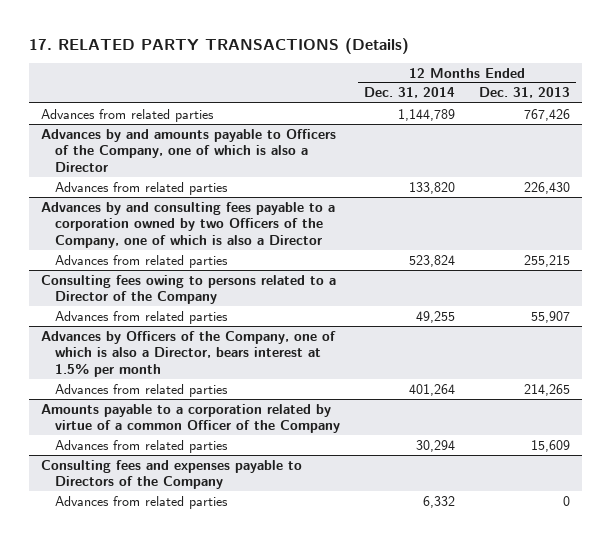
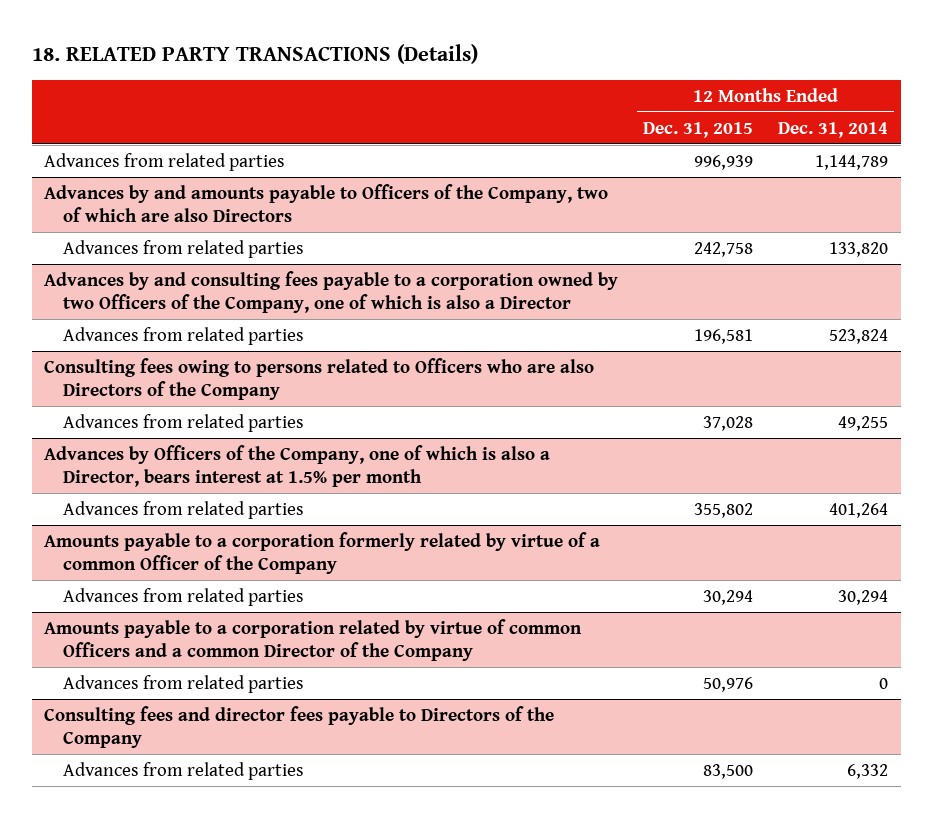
[28,37,409,54] 17. RELATED PARTY TRANSACTIONS (Details) -> [31,44,478,65] 18. RELATED PARTY TRANSACTIONS (Details)
[479,87,571,99] Dec. 31, 2013 -> none
none -> [643,121,754,138] Dec. 31, 2015
[41,128,337,172] Advances by and amounts payable to Officers of the Company, one of which is also a Director -> [44,183,609,222] Advances by and amounts payable to Officers of the Company, two of which are also Directors
[41,274,337,305] Consulting fees owing to persons related to a Director of the Company -> [44,357,595,400] Consulting fees owing to persons related to Officers who are also Directors of the Company
[41,403,340,434] Amounts payable to a corporation related by virtue of a common Officer of the Company -> [44,531,601,574] Amounts payable to a corporation formerly related by virtue of a common Officer of the Company
none -> [44,618,583,661] Amounts payable to a corporation related by virtue of common Officers and a common Director of the Company
none -> [62,674,304,693] Advances from related parties
[41,459,303,490] Consulting fees and expenses payable to Directors of the Company -> [44,705,555,748] Consulting fees and director fees payable to Directors of the Company

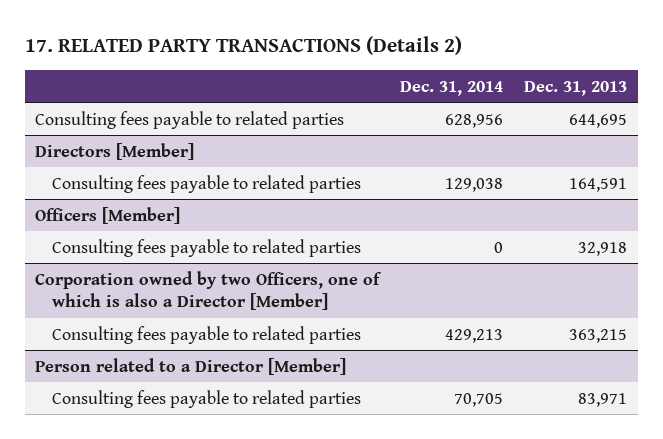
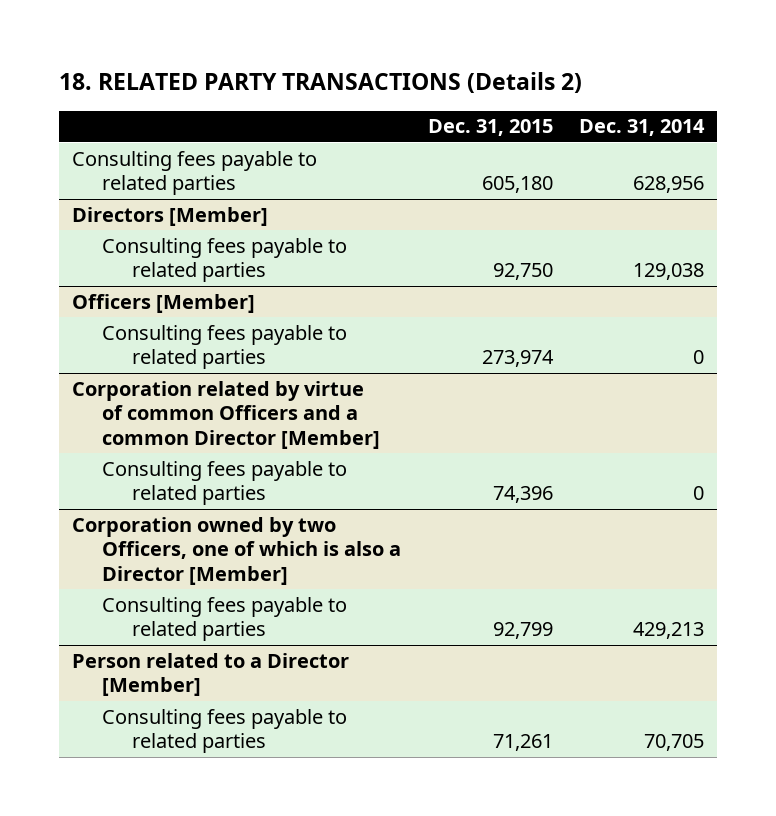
[24,36,462,56] 17. RELATED PARTY TRANSACTIONS (Details 2) -> [59,72,583,94] 18. RELATED PARTY TRANSACTIONS (Details 2)
[524,80,628,96] Dec. 31, 2013 -> none
none -> [427,119,553,137] Dec. 31, 2015
none -> [72,380,381,450] Corporation related by virtue of common Officers and a common Director [Member]
none -> [102,460,348,506] Consulting fees payable to related parties

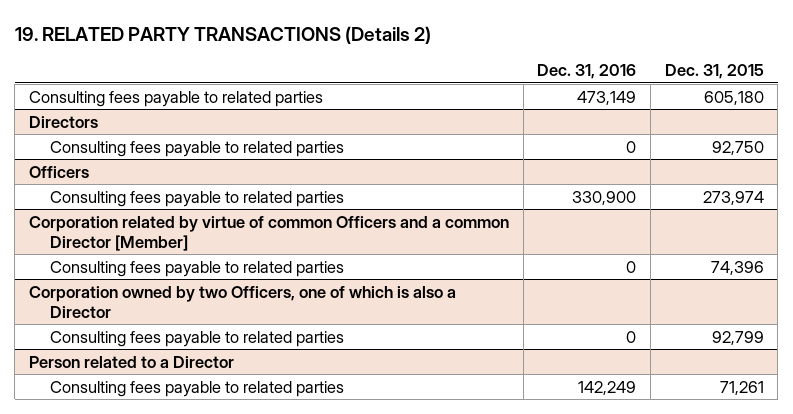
[59,72,583,94] 18. RELATED PARTY TRANSACTIONS (Details 2) -> [14,25,431,44] 19. RELATED PARTY TRANSACTIONS (Details 2)
[579,119,706,137] Dec. 31, 2014 -> none
none -> [537,64,637,80] Dec. 31, 2016
[72,206,269,226] Directors [Member] -> [28,115,98,128] Directors
[72,293,256,313] Officers [Member] -> [28,165,89,178] Officers
[72,516,402,586] Corporation owned by two Officers, one of which is also a Director [Member] -> [28,285,456,318] Corporation owned by two Officers, one of which is also a Director
[72,652,350,697] Person related to a Director [Member] -> [28,355,234,368] Person related to a Director

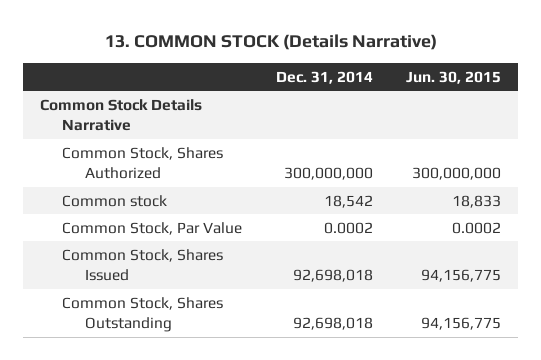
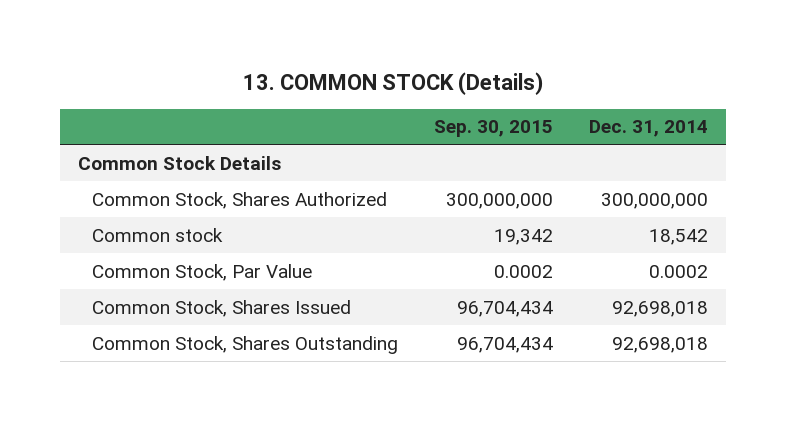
[104,34,437,51] 13. COMMON STOCK (Details Narrative) -> [243,71,544,95] 13. COMMON STOCK (Details)
[406,70,502,84] Jun. 30, 2015 -> none
none -> [433,120,553,138] Sep. 30, 2015
[39,98,202,131] Common Stock Details Narrative -> [78,155,282,170] Common Stock Details

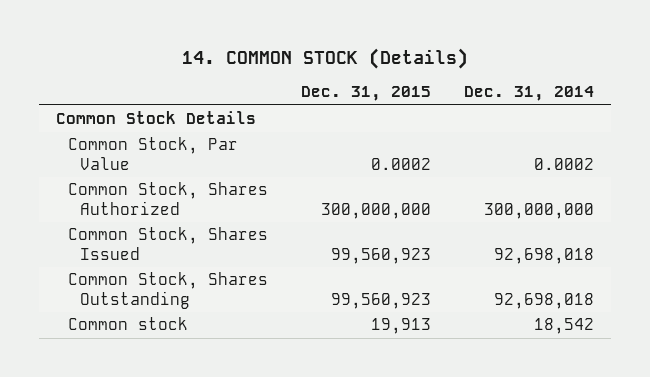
[243,71,544,95] 13. COMMON STOCK (Details) -> [182,47,469,69] 14. COMMON STOCK (Details)
[433,120,553,138] Sep. 30, 2015 -> none
none -> [301,86,432,102] Dec. 31, 2015
[91,191,387,209] Common Stock, Shares Authorized -> [67,182,268,216] Common Stock, Shares Authorized
[91,227,223,242] Common stock -> [67,317,188,331] Common stock

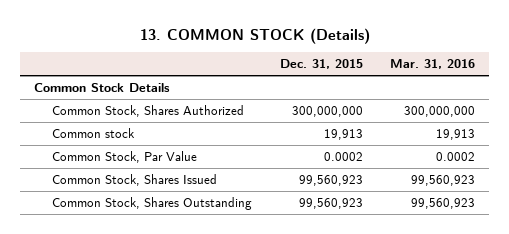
[182,47,469,69] 14. COMMON STOCK (Details) -> [139,27,370,44] 13. COMMON STOCK (Details)
[464,86,595,102] Dec. 31, 2014 -> none
none -> [390,59,476,70] Mar. 31, 2016
[67,317,188,331] Common stock -> [52,127,136,138] Common stock
[67,137,238,171] Common Stock, Par Value -> [52,150,198,163] Common Stock, Par Value

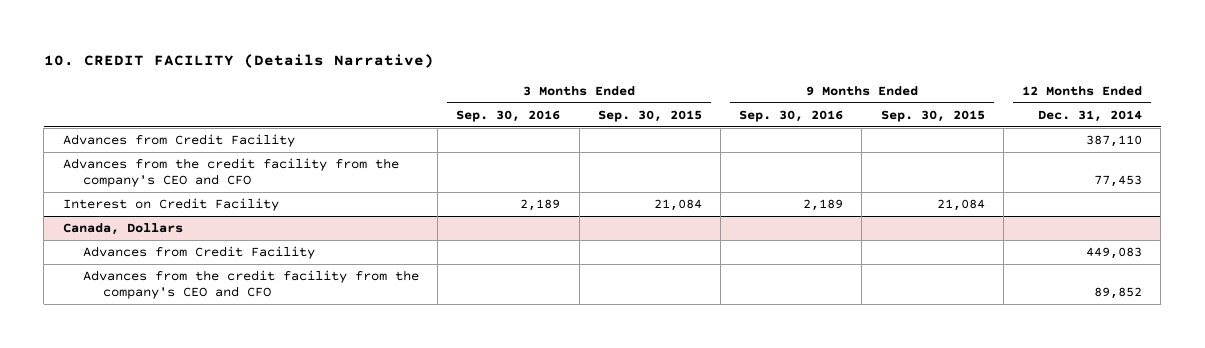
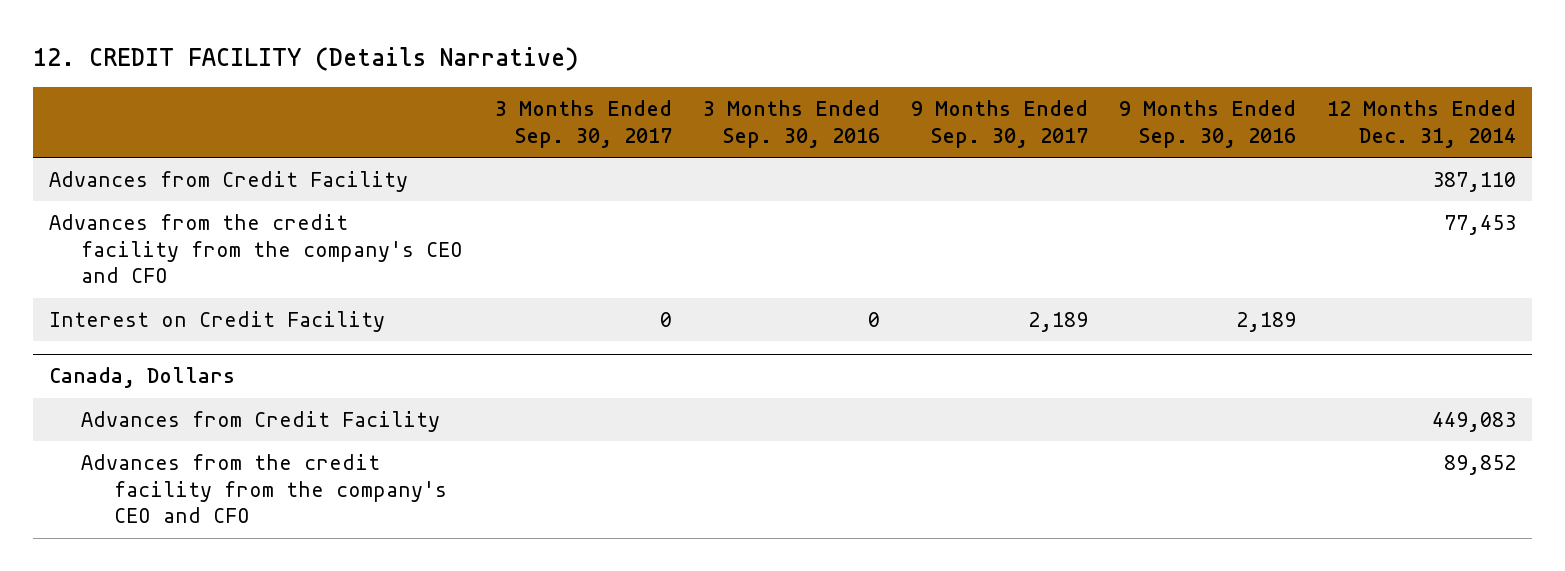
[43,54,434,69] 10. CREDIT FACILITY (Details Narrative) -> [33,47,579,72] 12. CREDIT FACILITY (Details Narrative)
[597,109,702,122] Sep. 30, 2015 -> none
[880,109,985,122] Sep. 30, 2015 -> none
none -> [494,100,672,149] 3 Months Ended Sep. 30, 2017
none -> [910,100,1088,149] 9 Months Ended Sep. 30, 2017
[520,198,561,211] 2,189 -> [867,311,880,327] 0

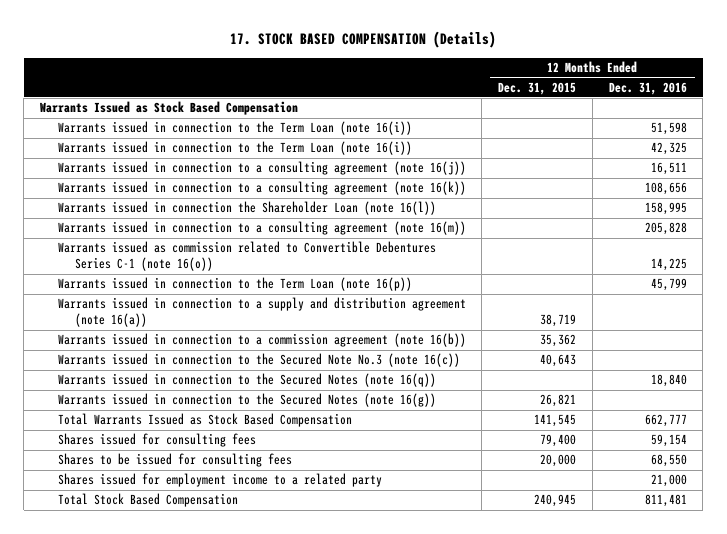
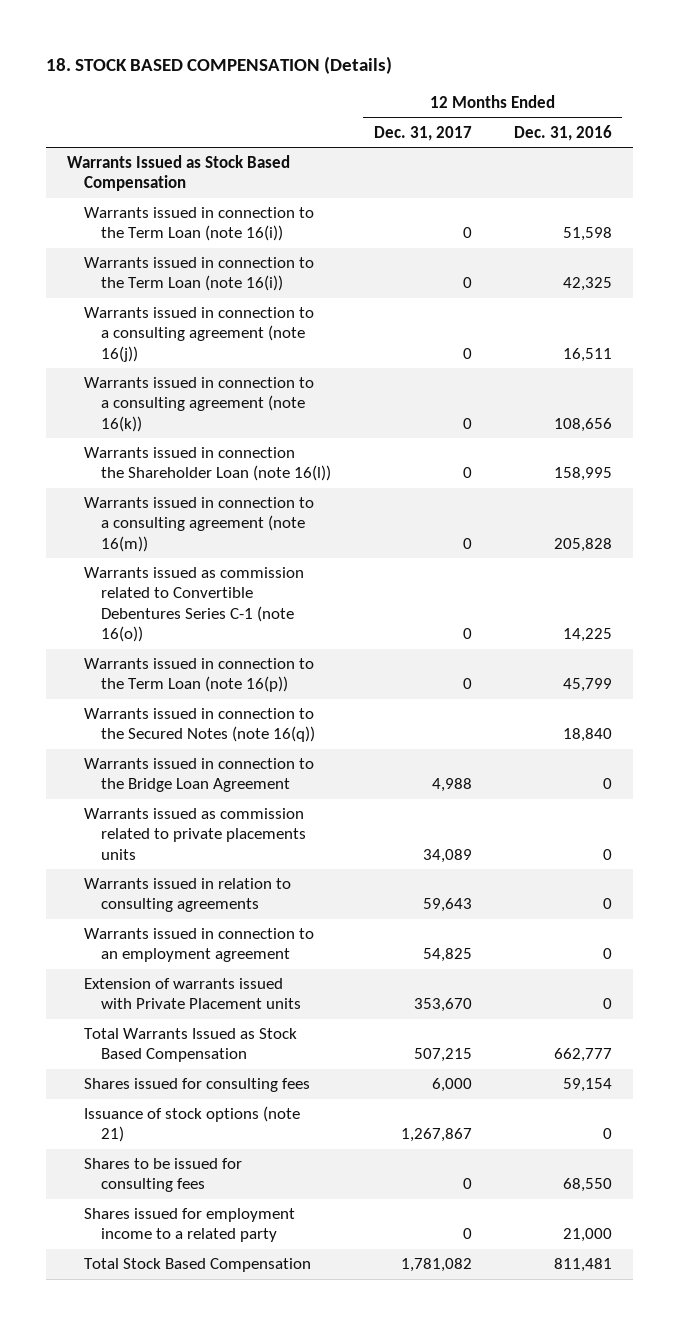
[230,31,497,49] 17. STOCK BASED COMPENSATION (Details) -> [46,56,393,75] 18. STOCK BASED COMPENSATION (Details)
[498,81,577,95] Dec. 31, 2015 -> none
none -> [373,125,472,141] Dec. 31, 2017
[57,297,466,328] Warrants issued in connection to a supply and distribution agreement (note 16(a)) -> none
[57,333,466,348] Warrants issued in connection to a commission agreement (note 16(b)) -> none
[57,353,460,368] Warrants issued in connection to the Secured Note No.3 (note 16(c)) -> none
[57,393,436,408] Warrants issued in connection to the Secured Notes (note 16(g)) -> none
none -> [84,758,315,793] Warrants issued in connection to the Bridge Loan Agreement
none -> [84,808,307,860] Warrants issued as commission related to private placements units
none -> [84,878,292,913] Warrants issued in relation to consulting agreements
none -> [84,928,315,963] Warrants issued in connection to an employment agreement
none -> [84,978,302,1010] Extension of warrants issued with Private Placement units
none -> [84,1106,301,1143] Issuance of stock options (note 21)

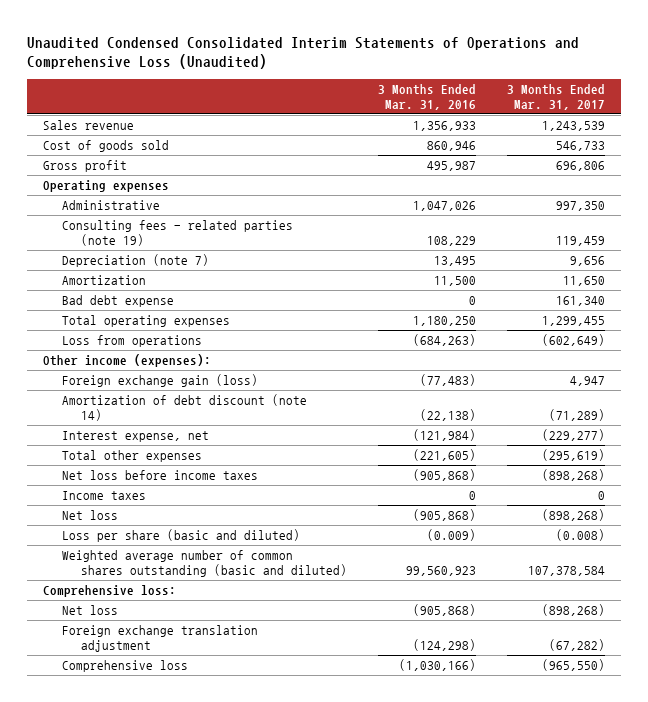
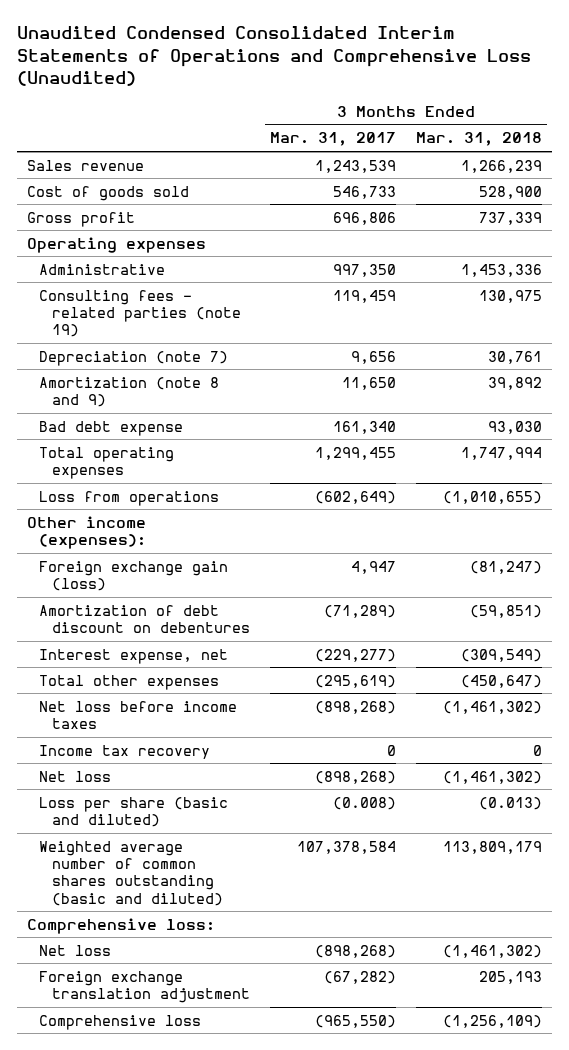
[377,83,476,110] 3 Months Ended Mar. 31, 2016 -> none
none -> [415,132,542,147] Mar. 31, 2018
[61,275,146,286] Amortization -> [39,376,220,408] Amortization (note 8 and 9)
[61,394,307,422] Amortization of debt discount (note 14) -> [39,604,250,634] Amortization of debt discount on debentures
[61,491,146,501] Income taxes -> [39,744,211,759] Income tax recovery

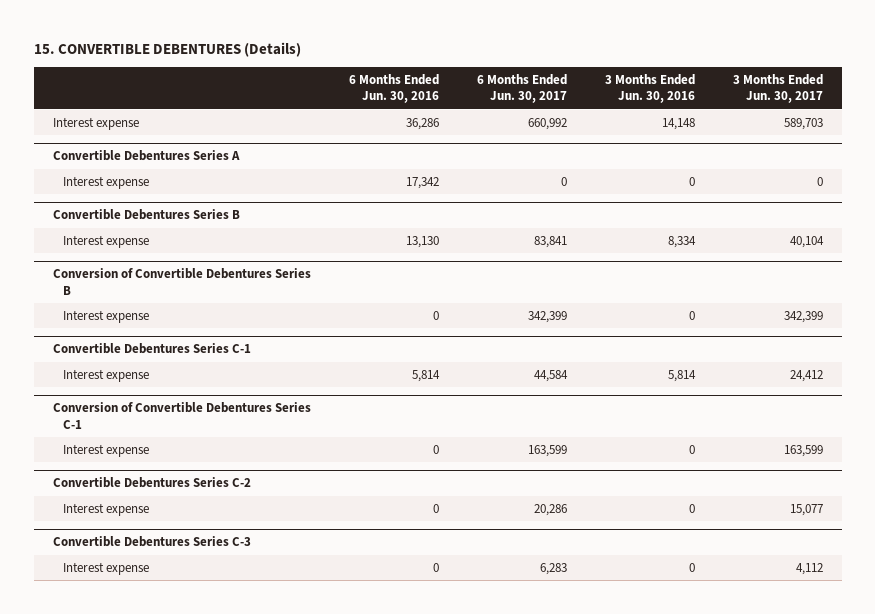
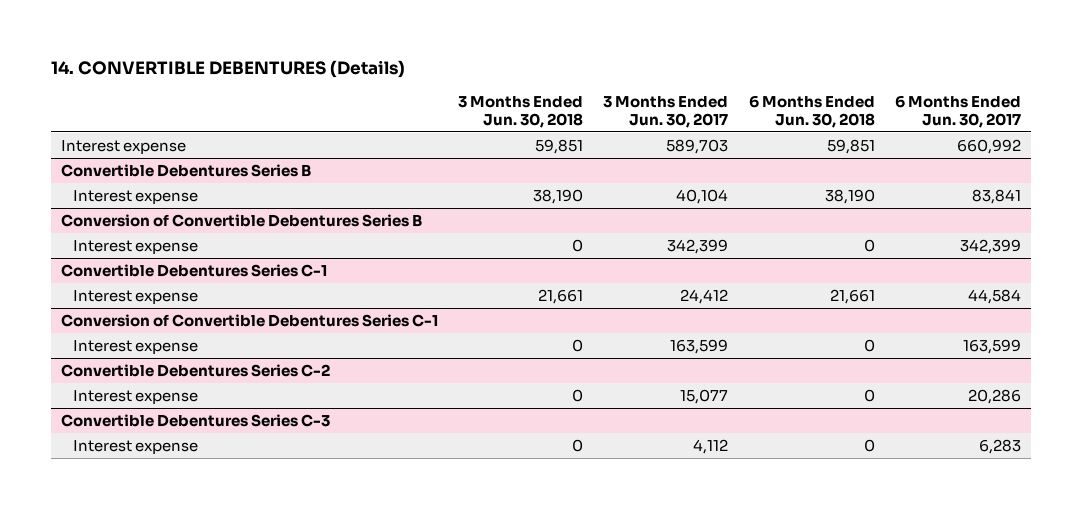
[33,41,301,57] 15. CONVERTIBLE DEBENTURES (Details) -> [51,60,406,79] 14. CONVERTIBLE DEBENTURES (Details)
[348,73,439,104] 6 Months Ended Jun. 30, 2016 -> none
[604,73,695,104] 3 Months Ended Jun. 30, 2016 -> none
none -> [458,95,584,128] 3 Months Ended Jun. 30, 2018
none -> [748,94,875,128] 6 Months Ended Jun. 30, 2018
[52,150,240,162] Convertible Debentures Series A -> none
[62,175,149,189] Interest expense -> none

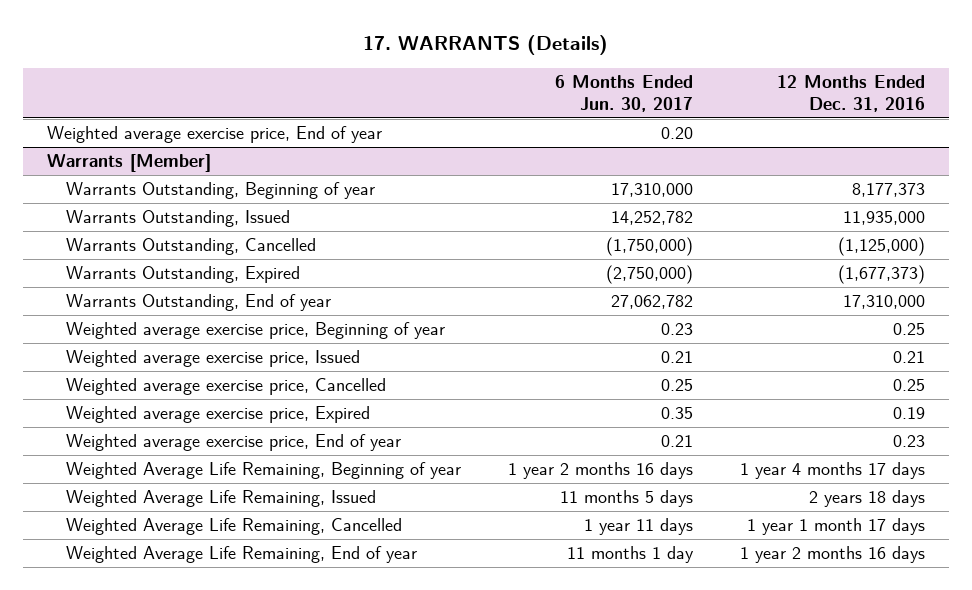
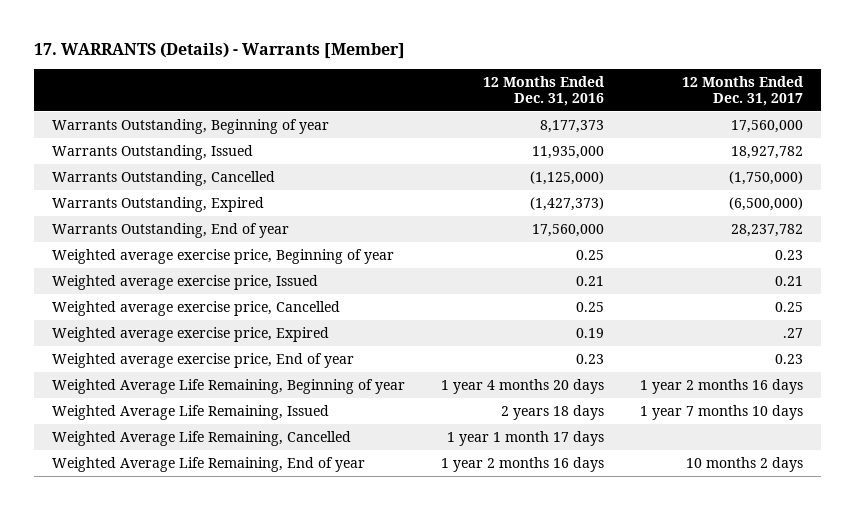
[362,35,608,56] 17. WARRANTS (Details) -> [33,42,405,60] 17. WARRANTS (Details) - Warrants [Member]
[554,75,693,112] 6 Months Ended Jun. 30, 2017 -> none
none -> [681,75,803,106] 12 Months Ended Dec. 31, 2017
[46,126,382,144] Weighted average exercise price, End of year -> none
[46,154,211,173] Warrants [Member] -> none
[838,265,926,285] (1,677,373) -> [529,197,604,212] (1,427,373)
[843,295,926,310] 17,310,000 -> [531,224,604,238] 17,560,000
[740,462,926,480] 1 year 4 months 17 days -> [440,379,604,395] 1 year 4 months 20 days

